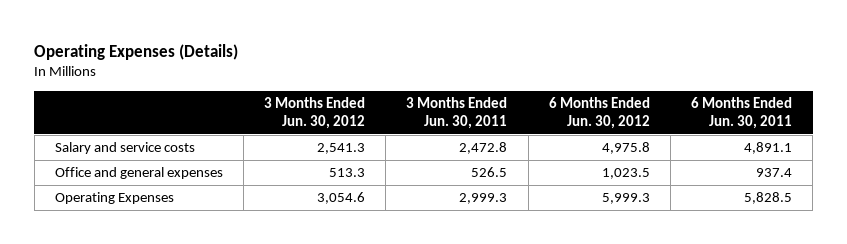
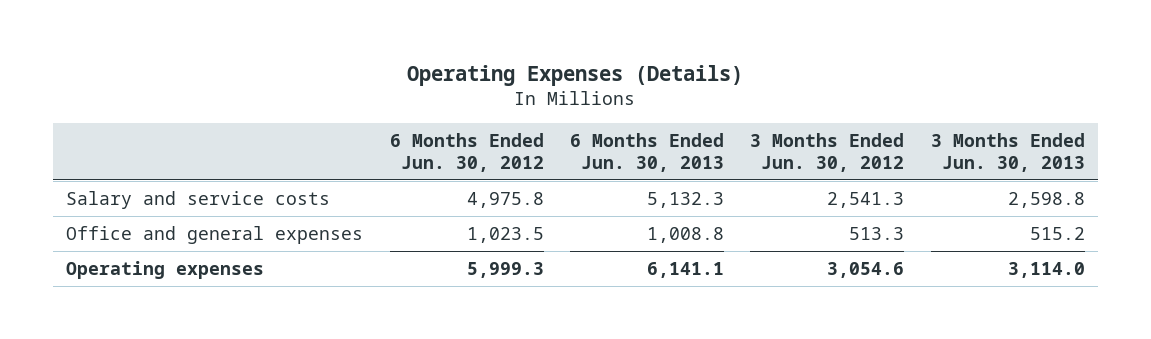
[406,97,508,129] 3 Months Ended Jun. 30, 2011 -> none
[690,97,792,129] 6 Months Ended Jun. 30, 2011 -> none
none -> [569,133,724,172] 6 Months Ended Jun. 30, 2013
none -> [930,133,1085,172] 3 Months Ended Jun. 30, 2013
[54,192,174,205] Operating Expenses -> [66,260,265,279] Operating expenses

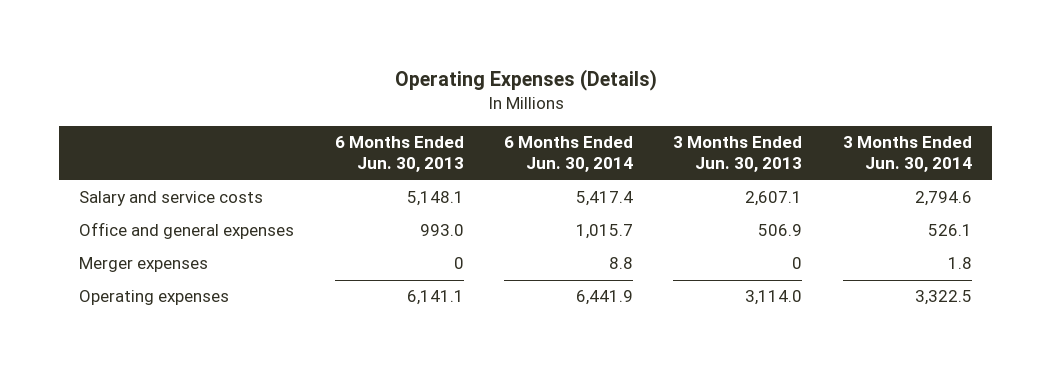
[389,133,544,172] 6 Months Ended Jun. 30, 2012 -> none
[750,133,905,172] 3 Months Ended Jun. 30, 2012 -> none
none -> [504,136,634,173] 6 Months Ended Jun. 30, 2014
none -> [842,136,972,173] 3 Months Ended Jun. 30, 2014
[646,191,724,208] 5,132.3 -> [406,191,464,207] 5,148.1
[1007,191,1085,208] 2,598.8 -> [745,191,803,207] 2,607.1
[646,226,724,243] 1,008.8 -> [419,224,464,237] 993.0
[1029,226,1085,240] 515.2 -> [758,224,803,237] 506.9
none -> [79,257,209,273] Merger expenses

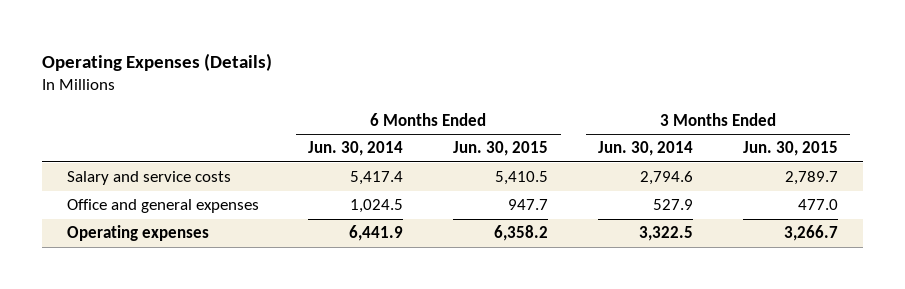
[334,136,464,173] 6 Months Ended Jun. 30, 2013 -> none
[673,136,803,173] 3 Months Ended Jun. 30, 2013 -> none
none -> [453,141,549,157] Jun. 30, 2015
none -> [742,141,838,157] Jun. 30, 2015
[79,257,209,273] Merger expenses -> none
[576,224,634,240] 1,015.7 -> [350,199,404,214] 1,024.5
[927,224,972,237] 526.1 -> [653,199,694,211] 527.9

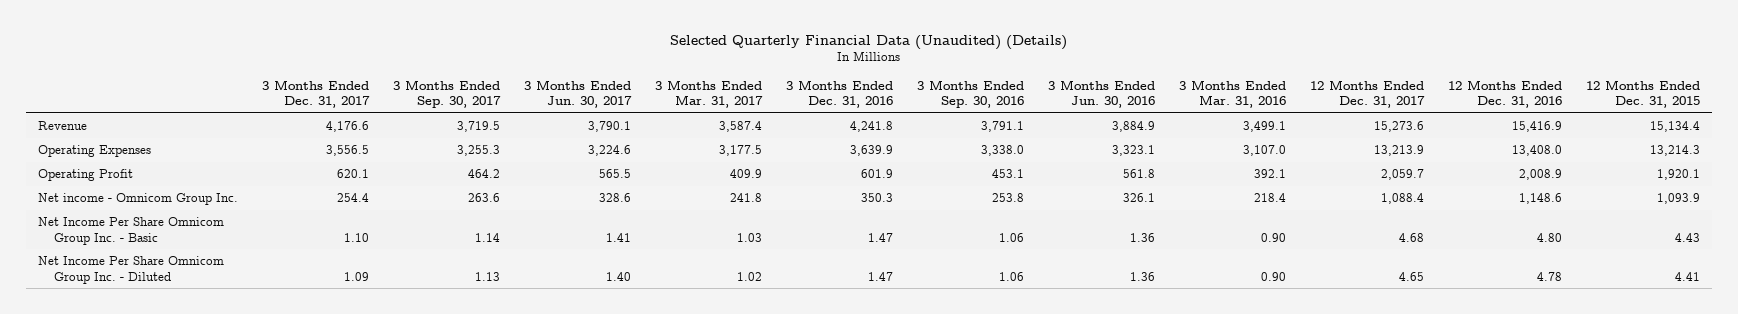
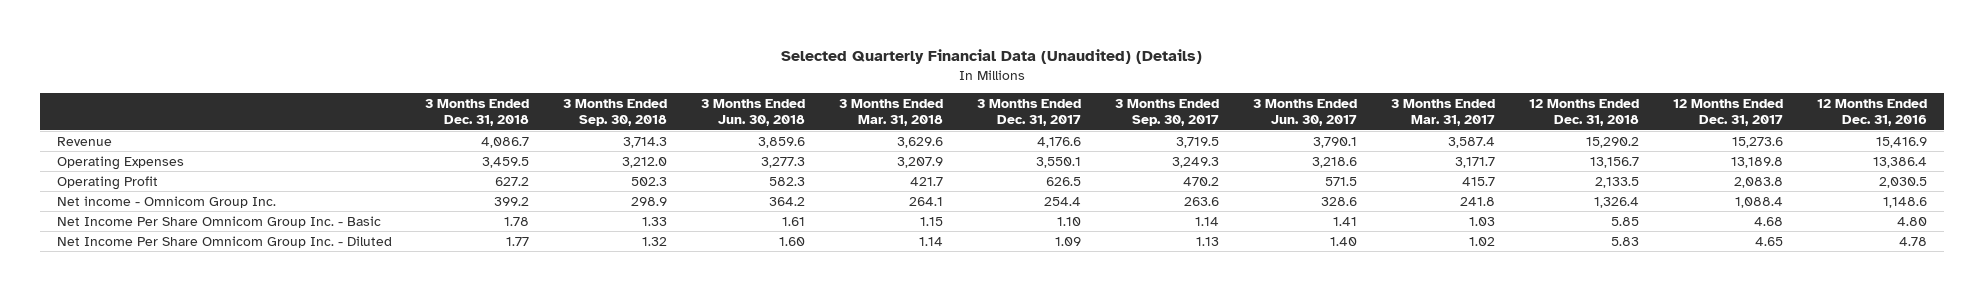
[785,79,893,109] 3 Months Ended Dec. 31, 2016 -> none
[916,79,1024,109] 3 Months Ended Sep. 30, 2016 -> none
[1048,79,1156,109] 3 Months Ended Jun. 30, 2016 -> none
[1179,79,1287,109] 3 Months Ended Mar. 31, 2016 -> none
[1586,79,1701,109] 12 Months Ended Dec. 31, 2015 -> none
none -> [425,99,530,127] 3 Months Ended Dec. 31, 2018
none -> [563,99,668,127] 3 Months Ended Sep. 30, 2018
none -> [701,99,806,127] 3 Months Ended Jun. 30, 2018
none -> [839,99,944,127] 3 Months Ended Mar. 31, 2018
none -> [1529,99,1640,127] 12 Months Ended Dec. 31, 2018
[325,145,369,157] 3,556.5 -> [1036,156,1082,168] 3,550.1
[456,145,500,157] 3,255.3 -> [1172,156,1220,168] 3,249.3
[587,145,631,157] 3,224.6 -> [1312,156,1358,168] 3,218.6
[718,145,762,157] 3,177.5 -> [1455,156,1496,168] 3,171.7
[1374,145,1425,157] 13,213.9 -> [1731,156,1784,168] 13,189.8
[1512,145,1563,157] 13,408.0 -> [1873,156,1928,168] 13,386.4
[336,169,369,179] 620.1 -> [1046,176,1082,186] 626.5
[467,169,500,179] 464.2 -> [1183,176,1220,186] 470.2
[598,169,631,179] 565.5 -> [1325,176,1358,186] 571.5
[729,169,762,179] 409.9 -> [1462,176,1496,186] 415.7
[1381,169,1425,181] 2,059.7 -> [1734,176,1784,188] 2,083.8
[1519,169,1563,181] 2,008.9 -> [1879,176,1928,188] 2,030.5

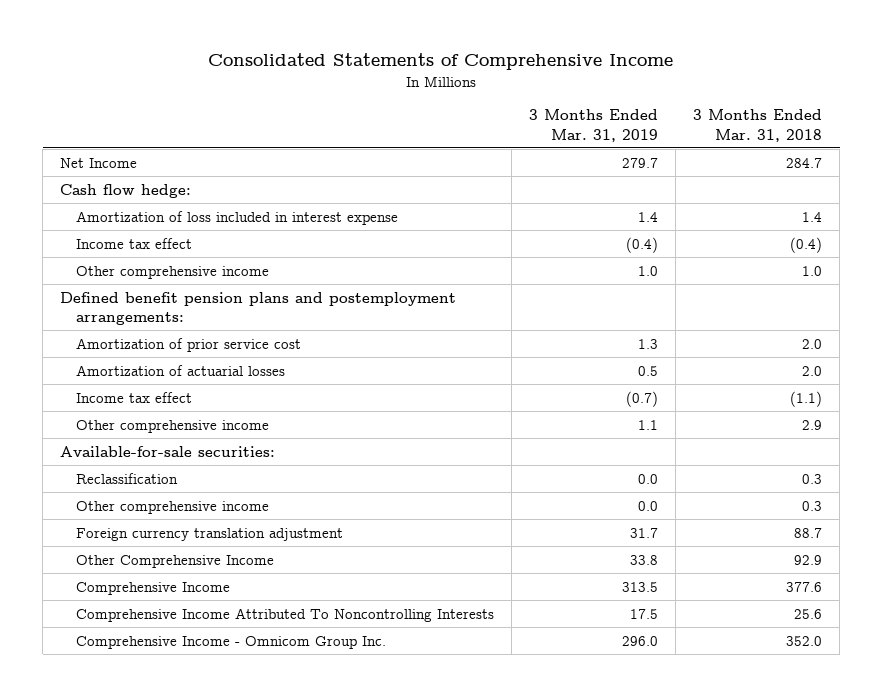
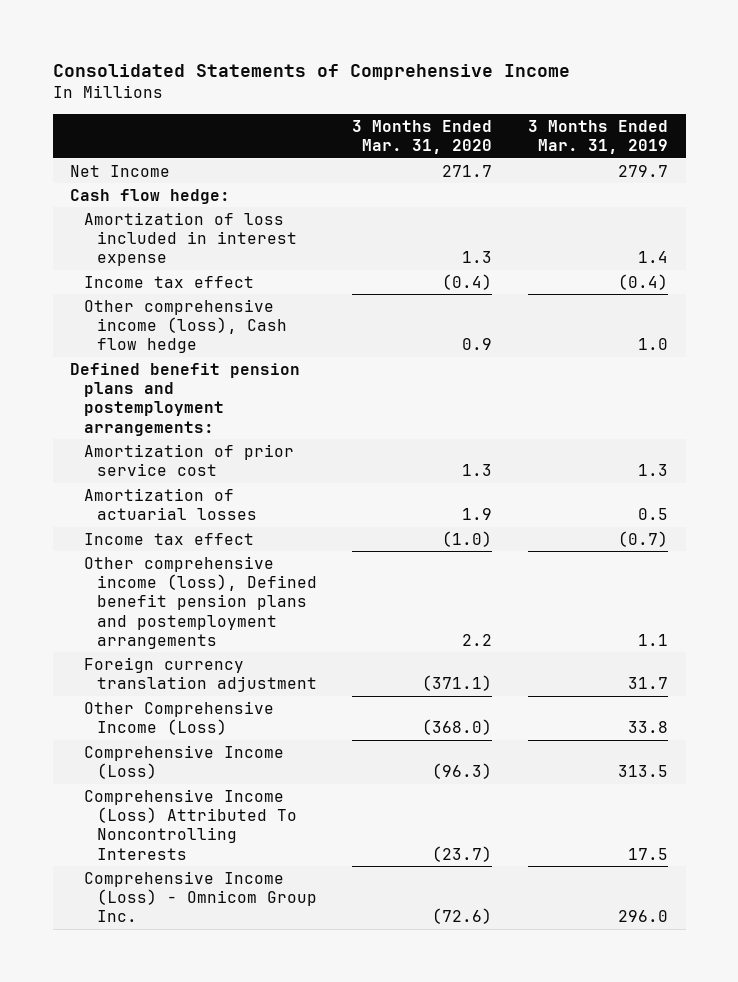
[693,109,823,142] 3 Months Ended Mar. 31, 2018 -> none
none -> [352,119,493,155] 3 Months Ended Mar. 31, 2020
[75,265,269,279] Other comprehensive income -> none
none -> [83,298,287,354] Other comprehensive income (loss), Cash flow hedge
[60,445,276,457] Available-for-sale securities: -> none
[75,472,178,484] Reclassification -> none
[75,500,269,514] Other comprehensive income -> none
[75,419,269,433] Other comprehensive income -> [83,555,317,650] Other comprehensive income (loss), Defined benefit pension plans and postemployment arrangements
[75,554,274,568] Other Comprehensive Income -> [83,700,274,736] Other Comprehensive Income (Loss)
[75,581,230,595] Comprehensive Income -> [83,744,284,780] Comprehensive Income (Loss)
[75,607,494,622] Comprehensive Income Attributed To Noncontrolling Interests -> [83,788,297,860] Comprehensive Income (Loss) Attributed To Noncontrolling Interests
[75,635,386,649] Comprehensive Income - Omnicom Group Inc. -> [83,870,317,923] Comprehensive Income (Loss) - Omnicom Group Inc.

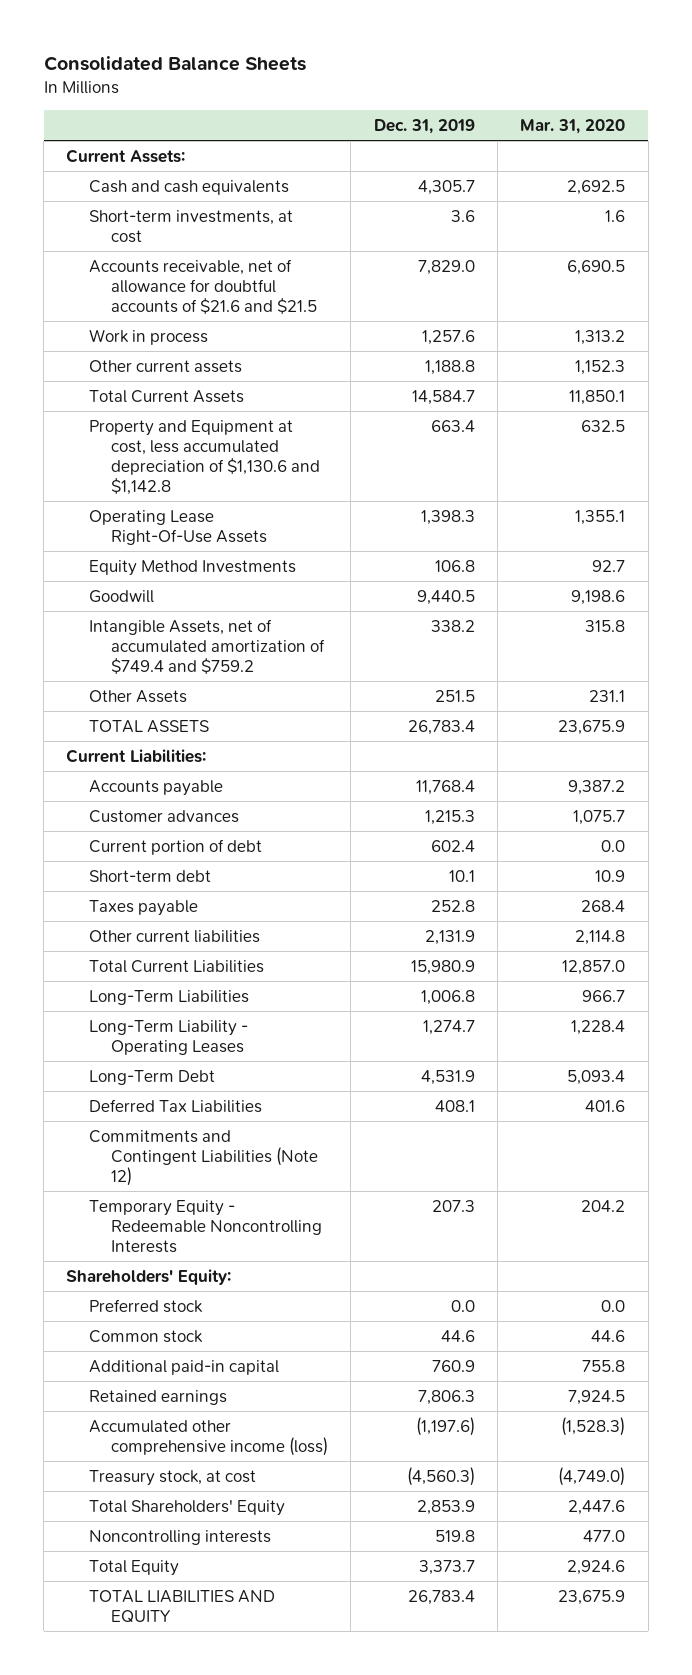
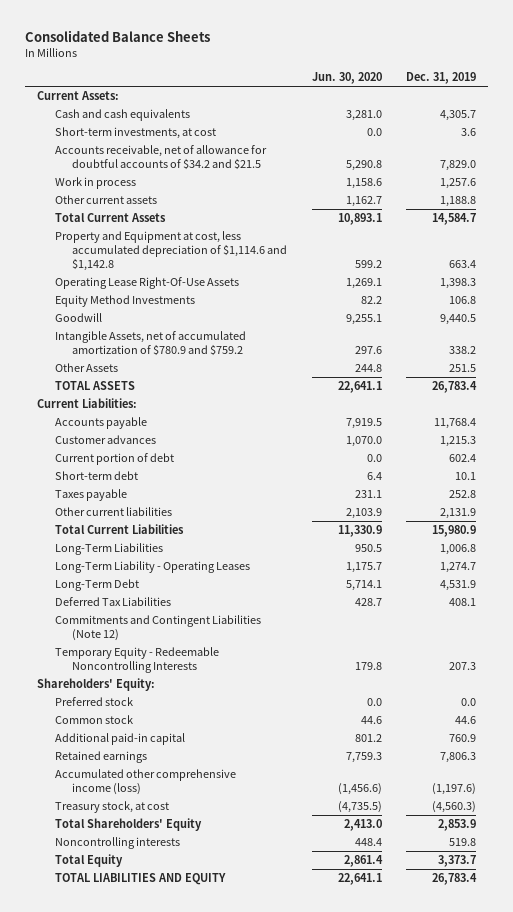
[520,119,626,135] Mar. 31, 2020 -> none
none -> [311,72,382,85] Jun. 30, 2020
[88,258,318,314] Accounts receivable, net of allowance for doubtful accounts of $21.6 and $21.5 -> [54,145,267,171] Accounts receivable, net of allowance for doubtful accounts of $34.2 and $21.5
[88,419,321,495] Property and Equipment at cost, less accumulated depreciation of $1,130.6 and $1,142.8 -> [54,231,288,272] Property and Equipment at cost, less accumulated depreciation of $1,114.6 and $1,142.8
[88,618,326,674] Intangible Assets, net of accumulated amortization of $749.4 and $759.2 -> [54,331,246,357] Intangible Assets, net of accumulated amortization of $780.9 and $759.2

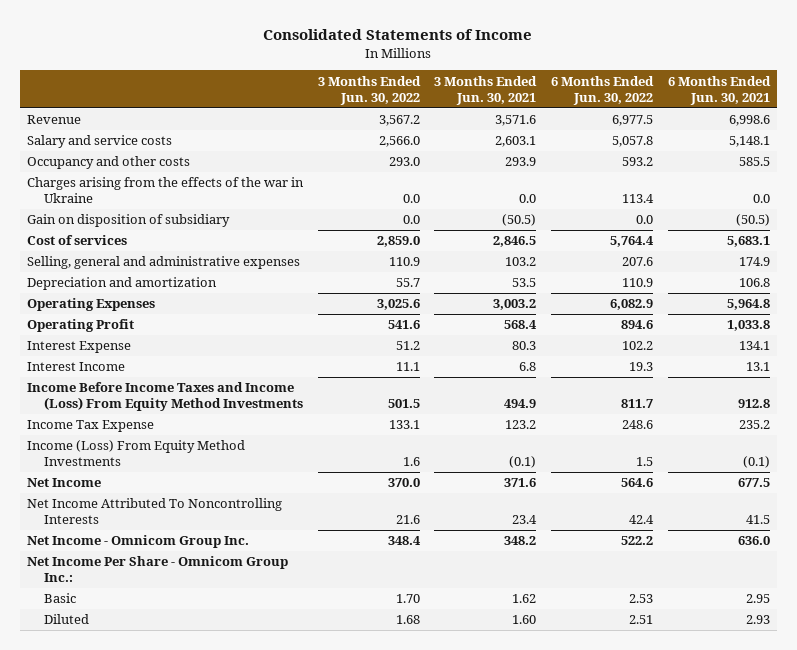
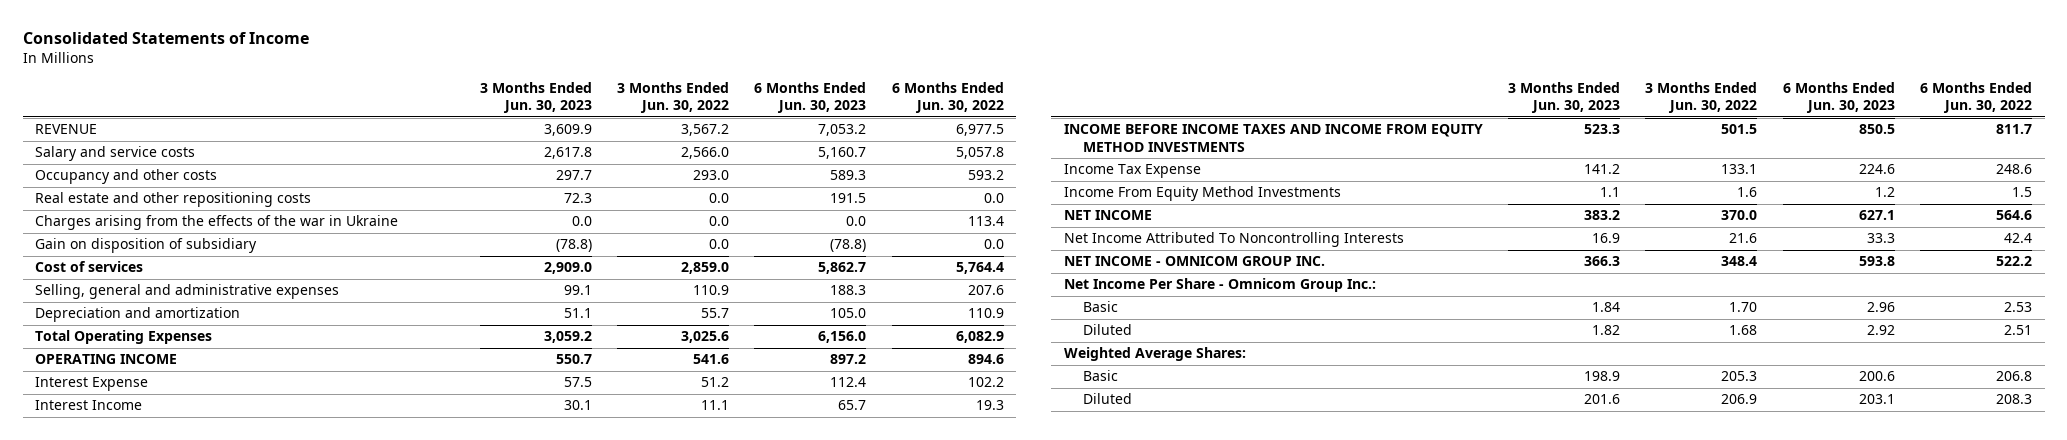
[434,75,538,105] 3 Months Ended Jun. 30, 2021 -> none
[667,75,771,105] 6 Months Ended Jun. 30, 2021 -> none
none -> [479,82,592,114] 3 Months Ended Jun. 30, 2023
none -> [754,82,867,114] 6 Months Ended Jun. 30, 2023
[27,115,82,125] Revenue -> [35,124,98,135] REVENUE
none -> [35,192,312,208] Real estate and other repositioning costs
[27,298,156,312] Operating Expenses -> [35,330,213,345] Total Operating Expenses
[27,319,135,333] Operating Profit -> [35,354,178,365] OPERATING INCOME
[27,382,303,412] Income Before Income Taxes and Income (Loss) From Equity Method Investments -> [1063,124,1483,152] INCOME BEFORE INCOME TAXES AND INCOME FROM EQUITY METHOD INVESTMENTS
[27,440,246,467] Income (Loss) From Equity Method Investments -> [1063,186,1341,202] Income From Equity Method Investments
[27,478,102,488] Net Income -> [1063,210,1152,221] NET INCOME
[27,535,250,549] Net Income - Omnicom Group Inc. -> [1063,256,1325,267] NET INCOME - OMNICOM GROUP INC.
none -> [1063,347,1246,362] Weighted Average Shares:
none -> [1082,370,1118,382] Basic
none -> [1082,393,1132,405] Diluted

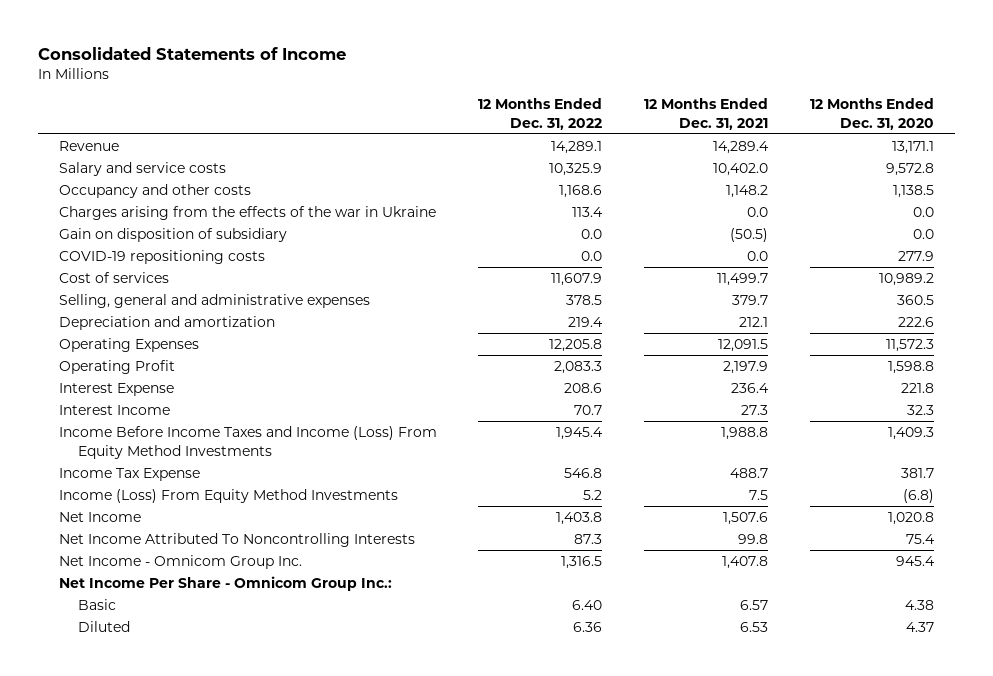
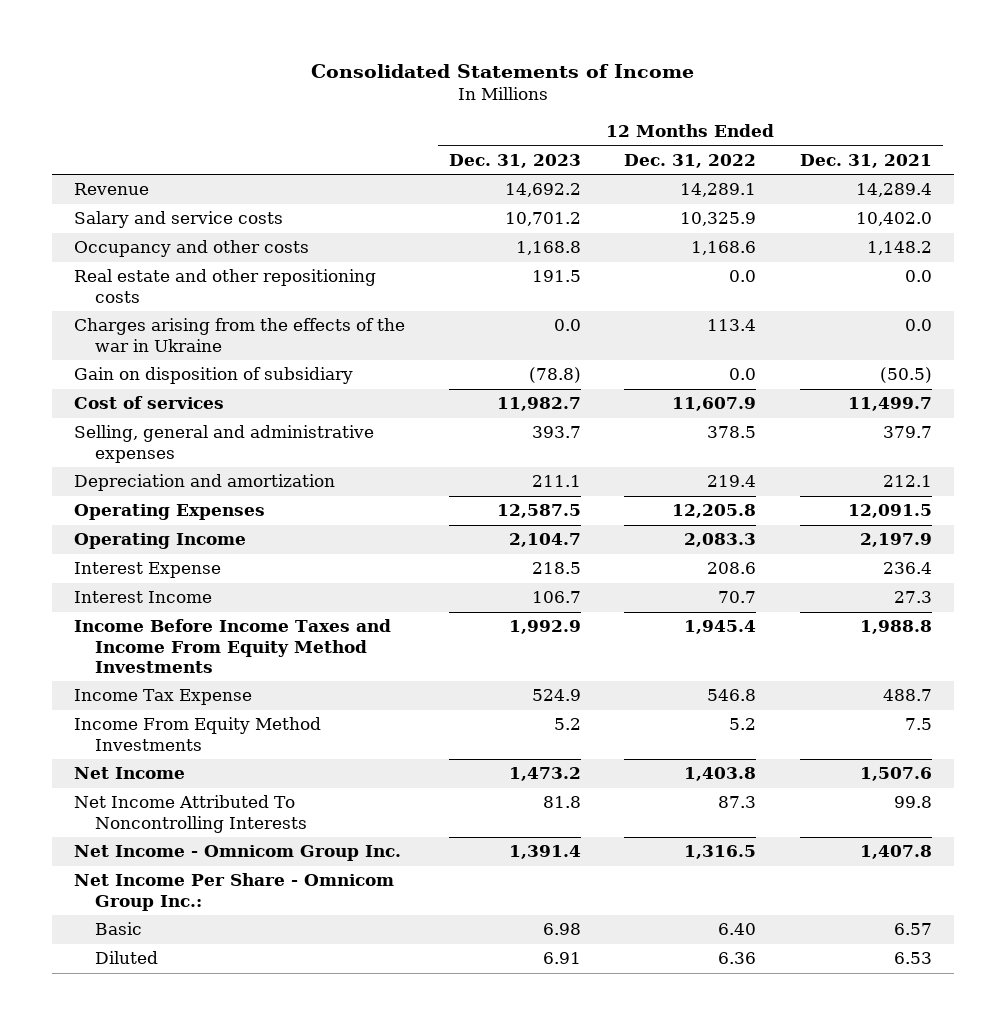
[810,98,935,130] 12 Months Ended Dec. 31, 2020 -> none
none -> [448,153,581,168] Dec. 31, 2023
none -> [73,269,376,303] Real estate and other repositioning costs
[58,250,265,265] COVID-19 repositioning costs -> none
[58,360,175,375] Operating Profit -> [73,533,246,550] Operating Income
[58,426,437,459] Income Before Income Taxes and Income (Loss) From Equity Method Investments -> [73,619,391,674] Income Before Income Taxes and Income From Equity Method Investments
[58,489,398,504] Income (Loss) From Equity Method Investments -> [73,717,321,751] Income From Equity Method Investments

